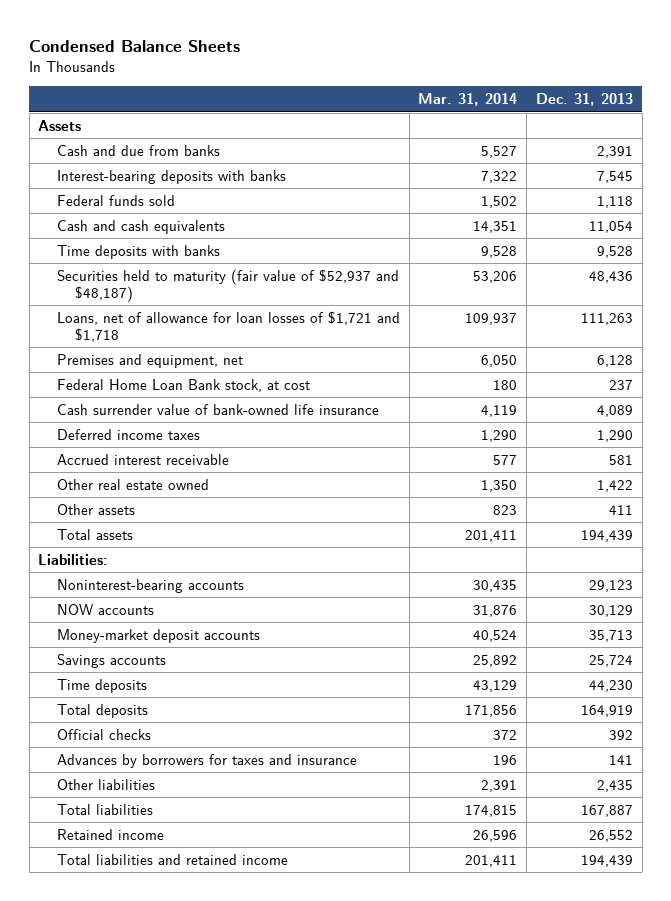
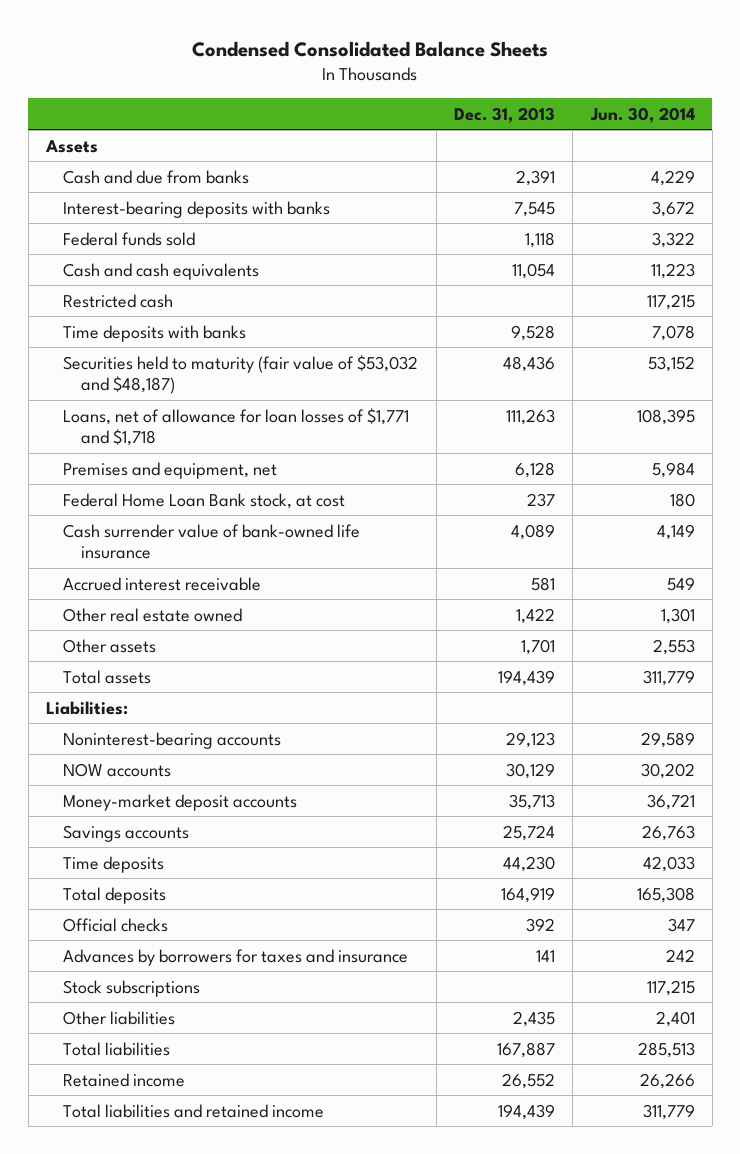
[29,39,241,52] Condensed Balance Sheets -> [192,40,549,57] Condensed Consolidated Balance Sheets
[418,93,518,107] Mar. 31, 2014 -> none
none -> [589,106,695,123] Jun. 30, 2014
none -> [63,293,174,308] Restricted cash
[56,268,399,302] Securities held to maturity (fair value of $52,937 and $48,187) -> [63,354,419,394] Securities held to maturity (fair value of $53,032 and $48,187)
[56,310,400,342] Loans, net of allowance for loan losses of $1,721 and $1,718 -> [63,407,410,446] Loans, net of allowance for loan losses of $1,771 and $1,718
[56,428,200,440] Deferred income taxes -> none
[608,504,633,515] 411 -> [520,638,555,655] 1,701
none -> [63,979,201,997] Stock subscriptions

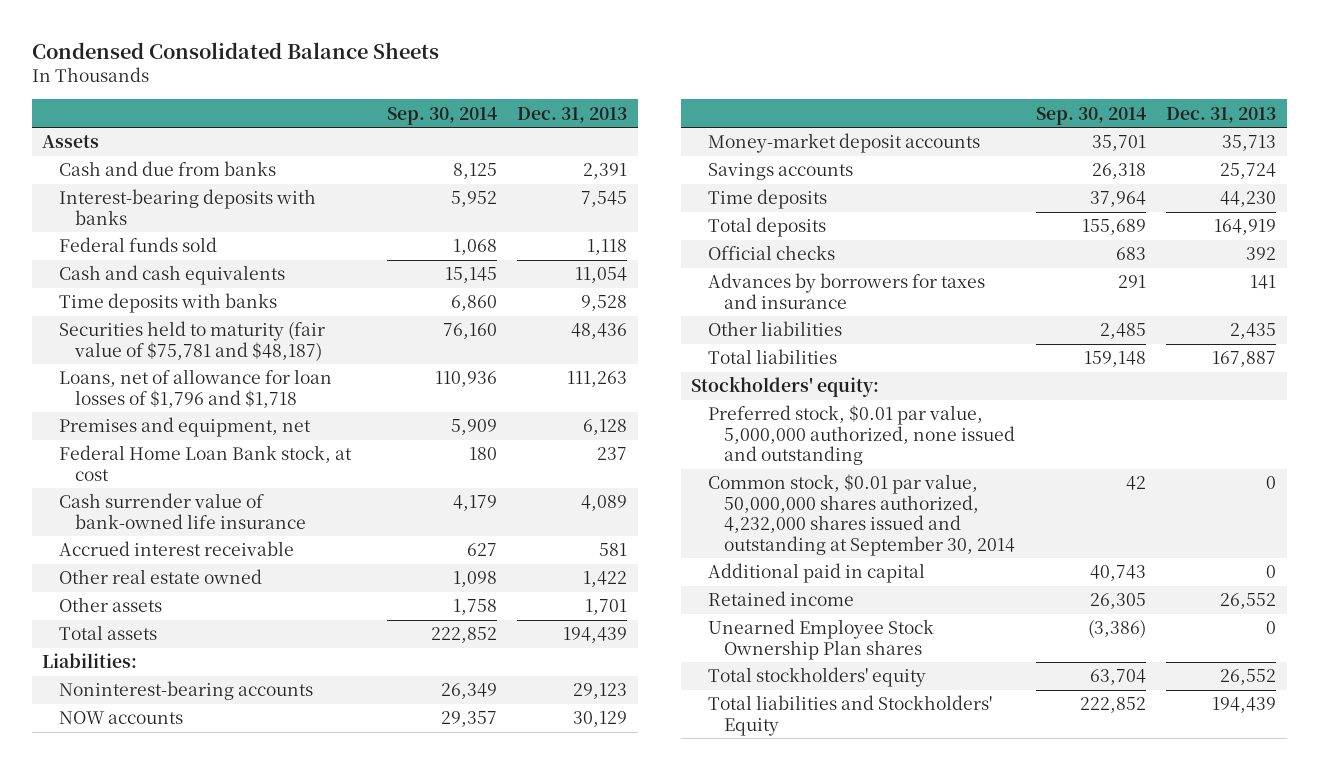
[589,106,695,123] Jun. 30, 2014 -> none
none -> [386,106,497,125] Sep. 30, 2014
[63,293,174,308] Restricted cash -> none
[63,354,419,394] Securities held to maturity (fair value of $53,032 and $48,187) -> [58,321,325,361] Securities held to maturity (fair value of $75,781 and $48,187)
[63,407,410,446] Loans, net of allowance for loan losses of $1,771 and $1,718 -> [58,369,332,408] Loans, net of allowance for loan losses of $1,796 and $1,718
[63,979,201,997] Stock subscriptions -> none
none -> [691,376,880,398] Stockholders' equity:
none -> [707,405,1016,466] Preferred stock, $0.01 par value, 5,000,000 authorized, none issued and outstanding
none -> [707,474,1016,556] Common stock, $0.01 par value, 50,000,000 shares authorized, 4,232,000 shares issued and outstanding at September 30, 2014
none -> [707,563,925,584] Additional paid in capital
none -> [707,619,934,660] Unearned Employee Stock Ownership Plan shares
none -> [707,667,926,688] Total stockholders' equity
[63,1103,325,1118] Total liabilities and retained income -> [707,695,992,736] Total liabilities and Stockholders' Equity

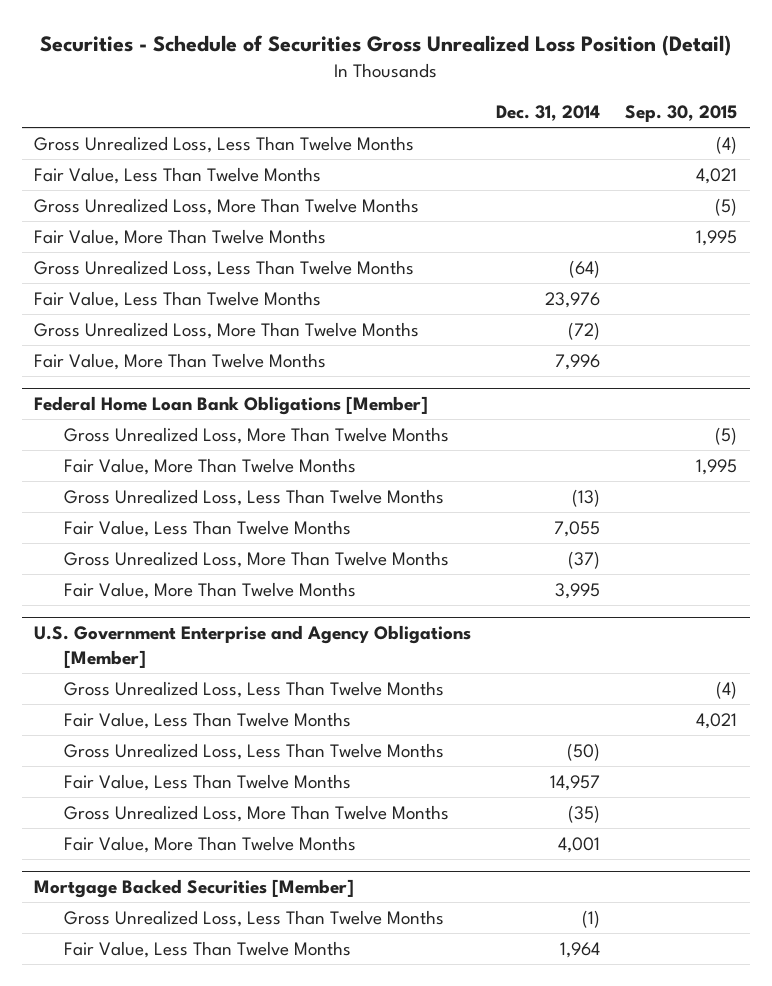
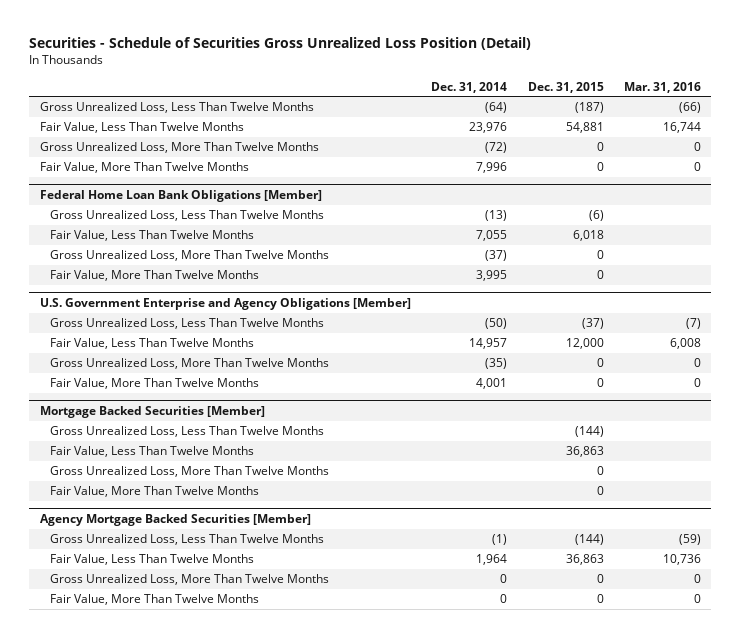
[625,105,738,123] Sep. 30, 2015 -> none
none -> [527,81,604,93] Dec. 31, 2015
none -> [624,81,702,93] Mar. 31, 2016
[34,135,415,153] Gross Unrealized Loss, Less Than Twelve Months -> none
[34,166,322,184] Fair Value, Less Than Twelve Months -> none
[34,197,420,215] Gross Unrealized Loss, More Than Twelve Months -> none
[34,228,327,246] Fair Value, More Than Twelve Months -> none
[64,426,450,444] Gross Unrealized Loss, More Than Twelve Months -> none
[64,457,357,475] Fair Value, More Than Twelve Months -> none
[64,680,445,698] Gross Unrealized Loss, Less Than Twelve Months -> none
[64,711,352,729] Fair Value, Less Than Twelve Months -> none
none -> [50,426,325,438] Gross Unrealized Loss, Less Than Twelve Months
none -> [50,446,255,458] Fair Value, Less Than Twelve Months
none -> [50,466,330,478] Gross Unrealized Loss, More Than Twelve Months
none -> [50,486,260,498] Fair Value, More Than Twelve Months
none -> [39,513,311,526] Agency Mortgage Backed Securities [Member]
none -> [50,574,330,586] Gross Unrealized Loss, More Than Twelve Months
none -> [50,594,260,606] Fair Value, More Than Twelve Months

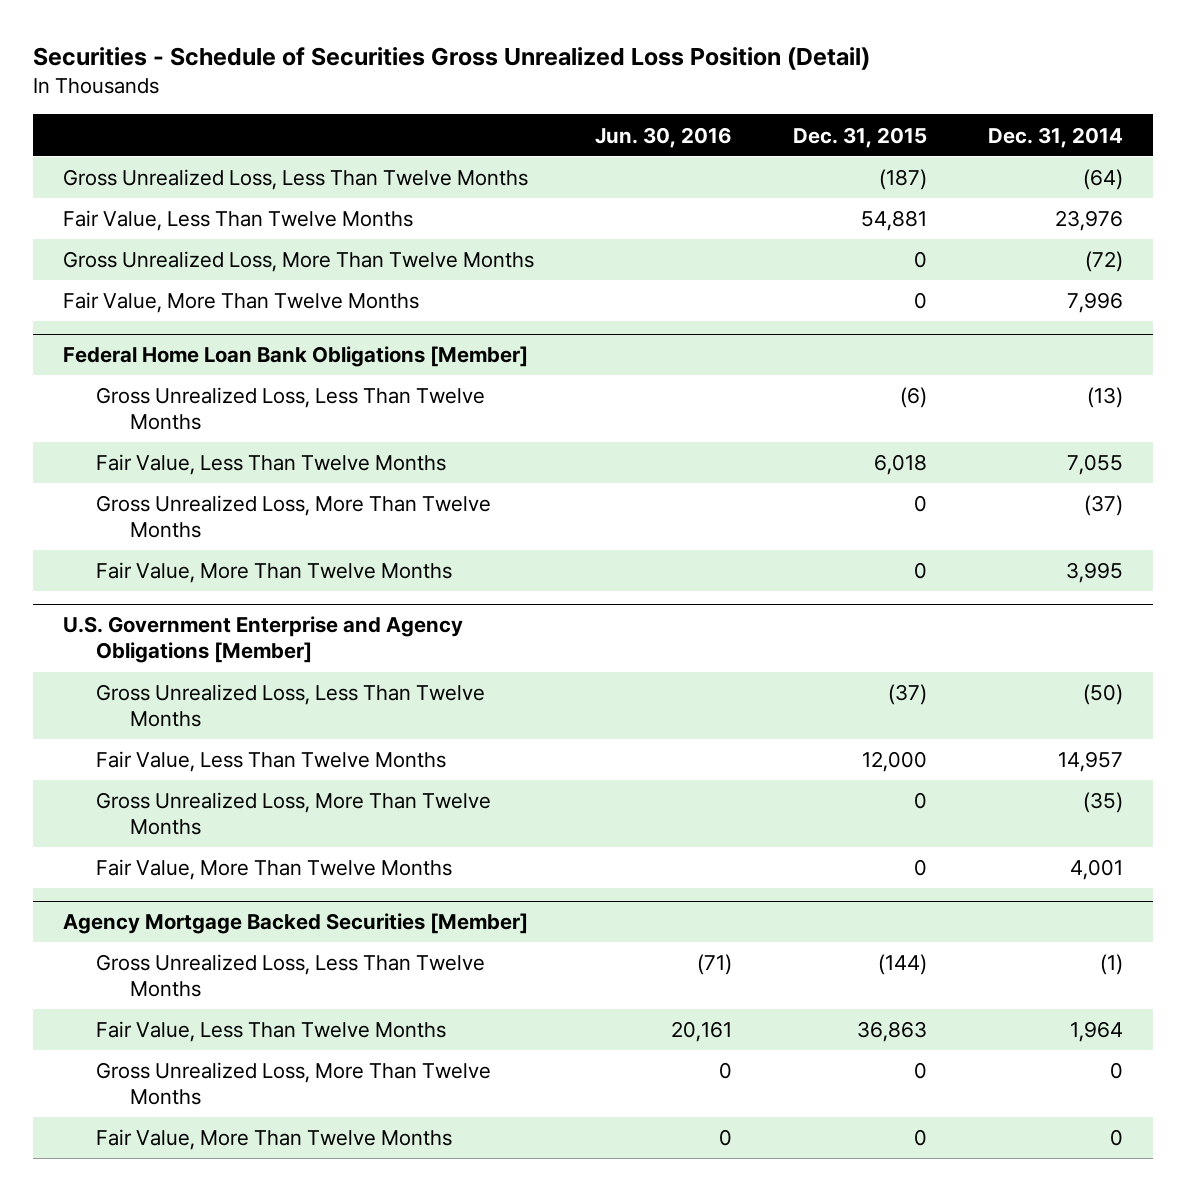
[624,81,702,93] Mar. 31, 2016 -> none
none -> [594,126,732,148] Jun. 30, 2016
[39,405,265,418] Mortgage Backed Securities [Member] -> none
[50,426,325,438] Gross Unrealized Loss, Less Than Twelve Months -> none
[50,446,255,458] Fair Value, Less Than Twelve Months -> none
[50,466,330,478] Gross Unrealized Loss, More Than Twelve Months -> none
[50,486,260,498] Fair Value, More Than Twelve Months -> none

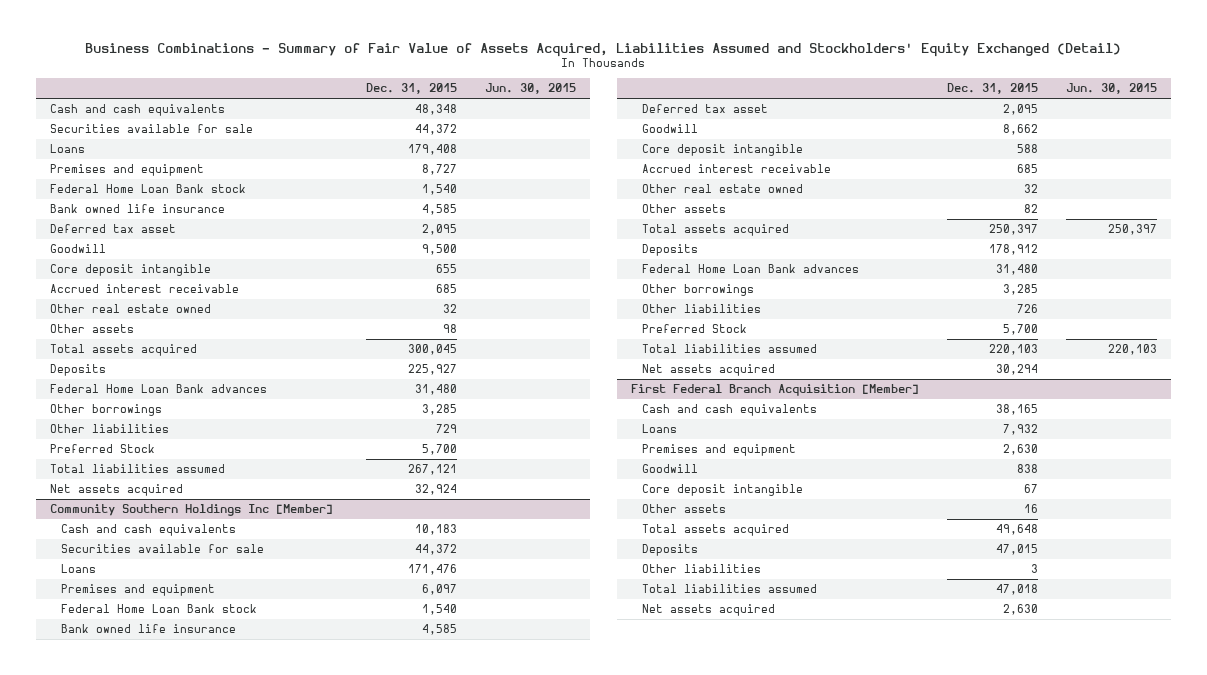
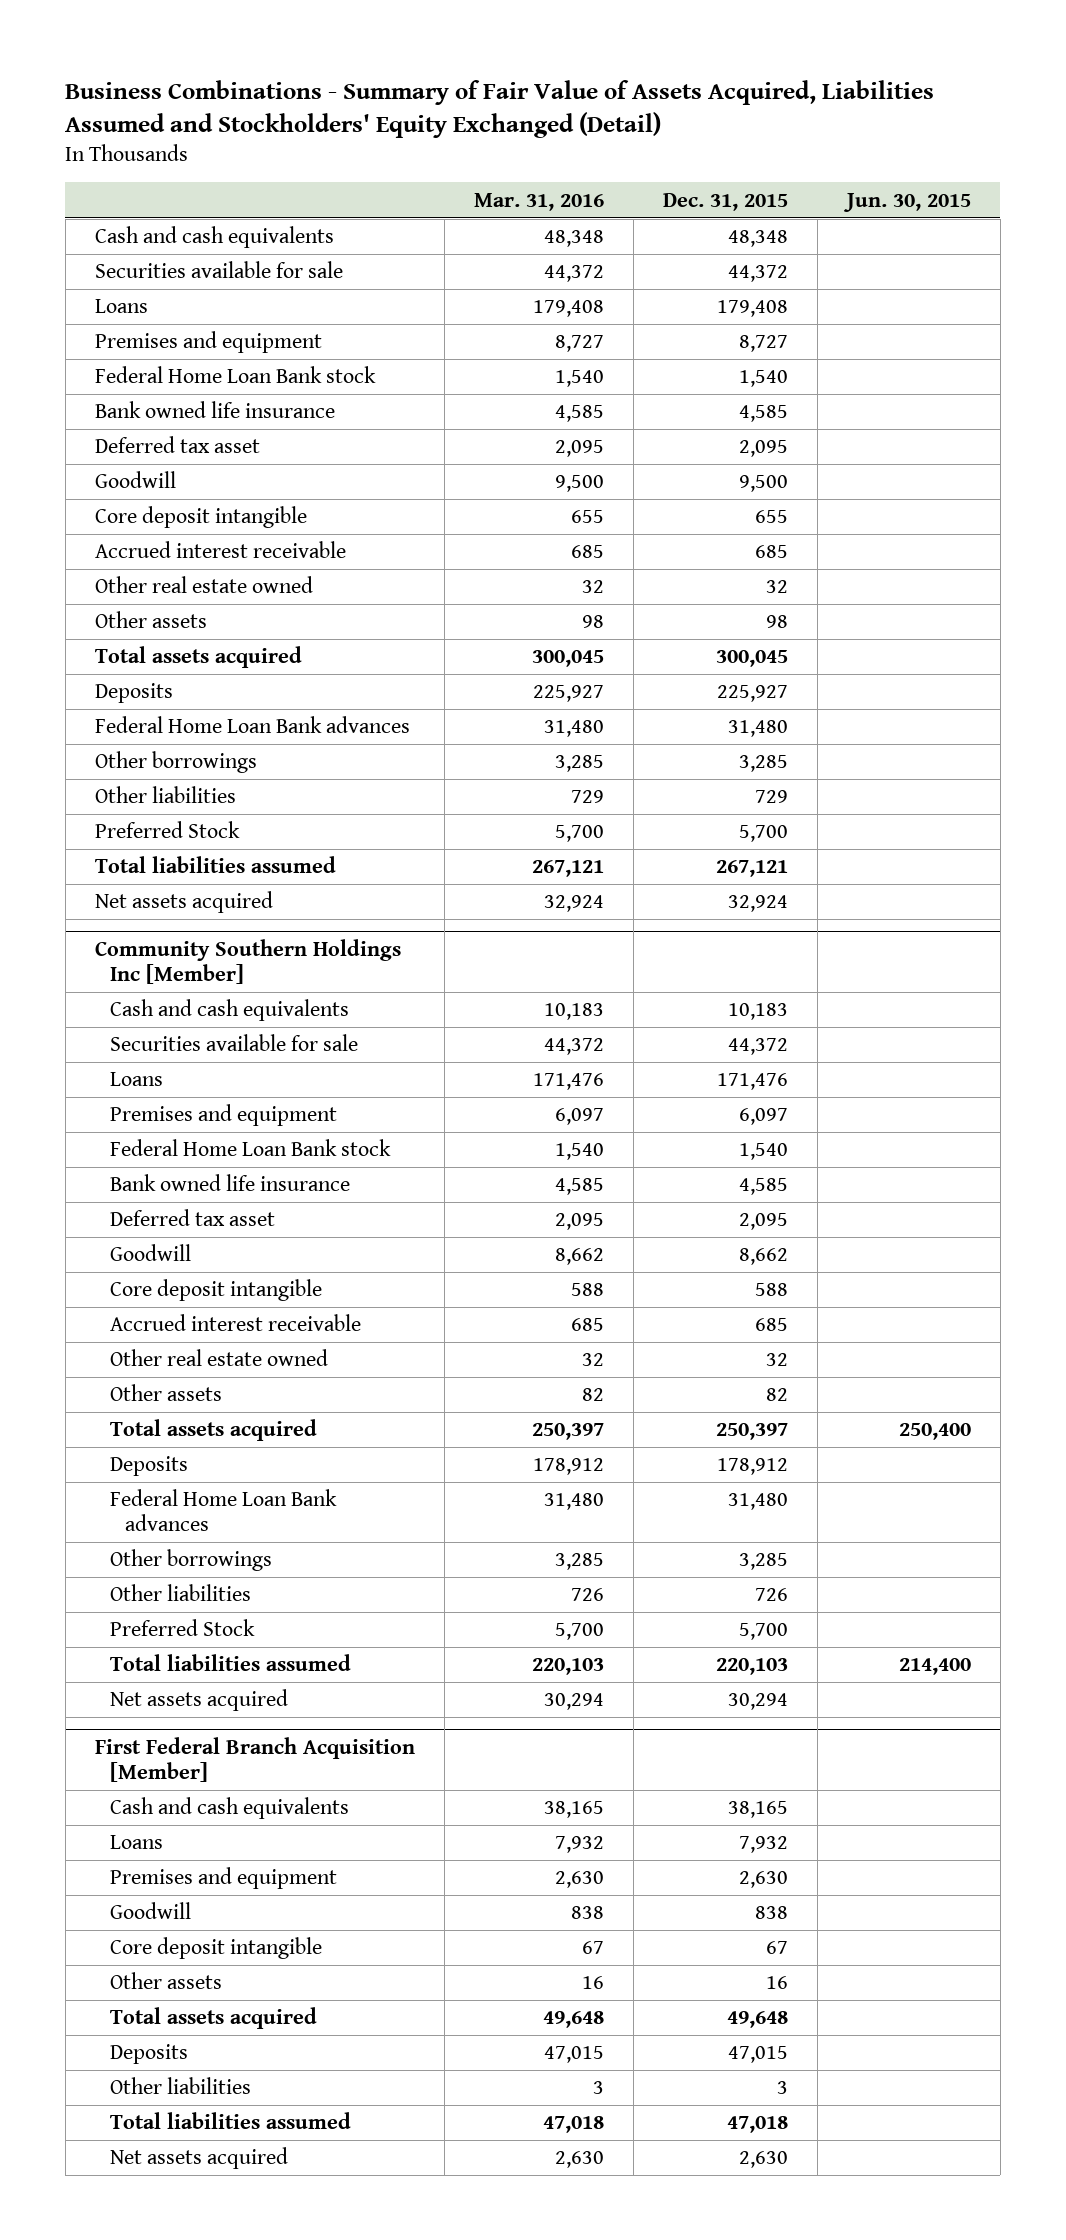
none -> [473,192,604,211] Mar. 31, 2016
[1107,224,1157,236] 250,397 -> [898,1423,971,1441] 250,400
[1107,344,1157,356] 220,103 -> [898,1658,971,1676] 214,400

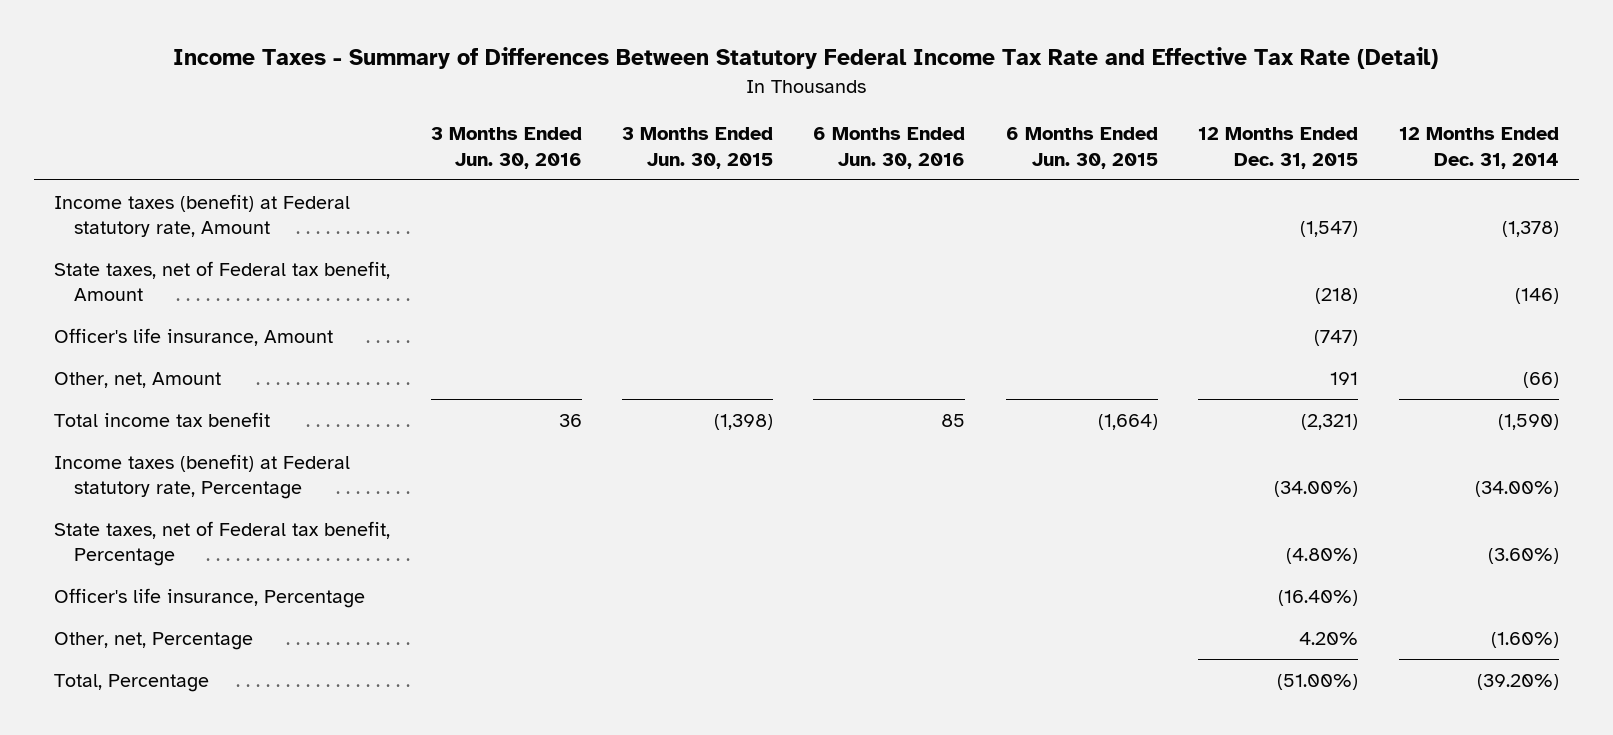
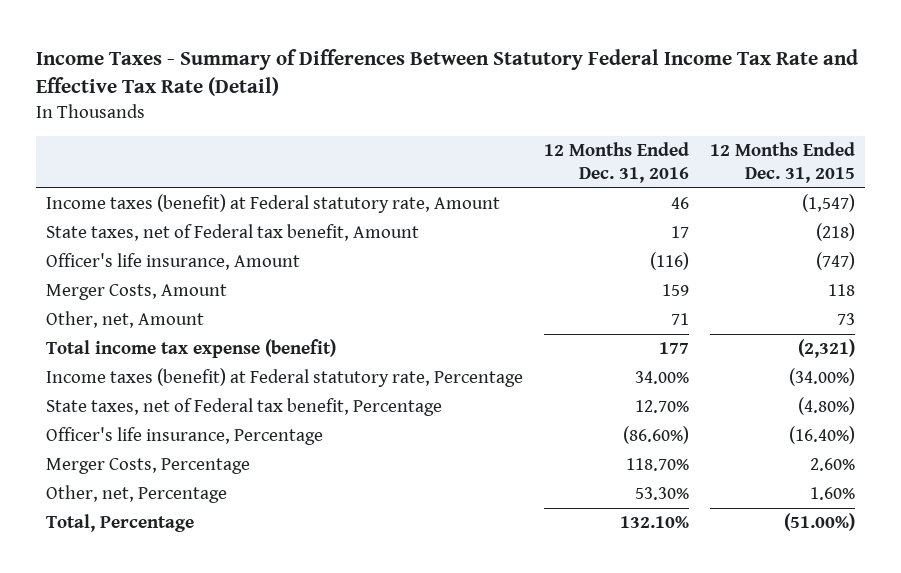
[430,127,582,170] 3 Months Ended Jun. 30, 2016 -> none
[622,127,774,170] 3 Months Ended Jun. 30, 2015 -> none
[813,127,966,170] 6 Months Ended Jun. 30, 2016 -> none
[1005,127,1158,170] 6 Months Ended Jun. 30, 2015 -> none
[1398,127,1559,170] 12 Months Ended Dec. 31, 2014 -> none
none -> [543,142,689,183] 12 Months Ended Dec. 31, 2016
none -> [46,284,228,301] Merger Costs, Amount
[1330,371,1359,385] 191 -> [836,313,855,326] 73
[54,411,271,427] Total income tax benefit -> [46,339,337,359] Total income tax expense (benefit)
none -> [46,458,251,475] Merger Costs, Percentage
[1299,631,1359,645] 4.20% -> [809,487,855,501] 1.60%

